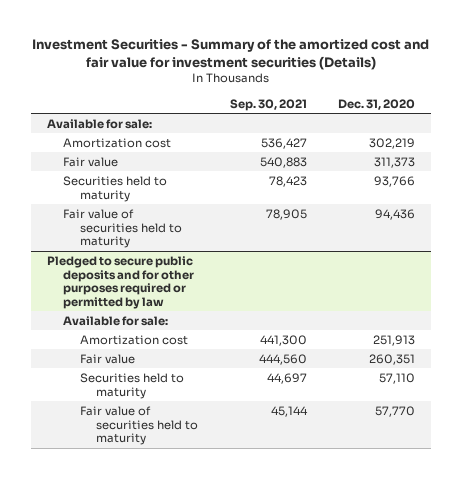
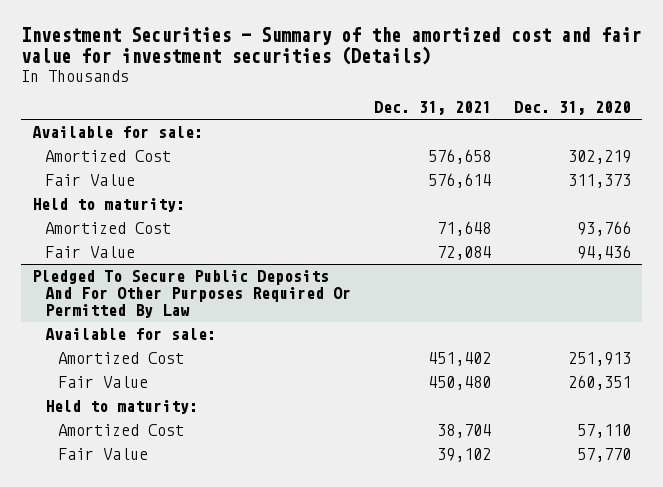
[229,98,307,111] Sep. 30, 2021 -> none
none -> [373,101,491,116] Dec. 31, 2021
[63,137,172,148] Amortization cost -> [45,150,172,163] Amortized Cost
[63,156,119,167] Fair value -> [45,174,136,187] Fair Value
none -> [32,198,186,213] Held to maturity:
[63,175,168,202] Securities held to maturity -> [45,222,172,235] Amortized Cost
[63,208,182,249] Fair value of securities held to maturity -> [45,246,136,259] Fair Value
[46,255,195,310] Pledged to secure public deposits and for other purposes required or permitted by law -> [32,270,352,319] Pledged To Secure Public Deposits And For Other Purposes Required Or Permitted By Law
[79,334,188,345] Amortization cost -> [57,352,184,365] Amortized Cost
[79,353,135,364] Fair value -> [57,376,148,389] Fair Value
none -> [45,400,199,415] Held to maturity:
[79,372,184,399] Securities held to maturity -> [57,424,184,437] Amortized Cost
[79,405,199,446] Fair value of securities held to maturity -> [57,448,148,461] Fair Value

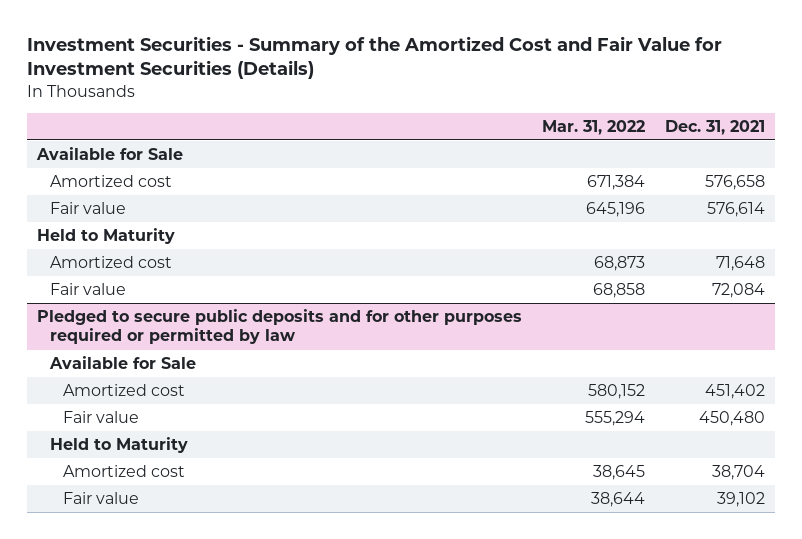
[20,27,641,66] Investment Securities - Summary of the amortized cost and fair value for investment securities (Details) -> [26,35,722,80] Investment Securities - Summary of the Amortized Cost and Fair Value for Investment Securities (Details)
[513,101,631,116] Dec. 31, 2020 -> none
none -> [541,119,645,135] Mar. 31, 2022
[32,126,204,139] Available for sale: -> [35,147,183,161] Available for Sale
[45,150,172,163] Amortized Cost -> [49,175,172,188] Amortized cost
[45,174,136,187] Fair Value -> [49,202,126,215] Fair value
[32,198,186,213] Held to maturity: -> [36,228,175,245] Held to Maturity
[45,222,172,235] Amortized Cost -> [49,256,172,269] Amortized cost
[45,246,136,259] Fair Value -> [49,283,126,296] Fair value
[32,270,352,319] Pledged To Secure Public Deposits And For Other Purposes Required Or Permitted By Law -> [36,309,522,345] Pledged to secure public deposits and for other purposes required or permitted by law
[45,328,217,341] Available for sale: -> [48,356,196,370] Available for Sale
[57,352,184,365] Amortized Cost -> [62,384,185,397] Amortized cost
[57,376,148,389] Fair Value -> [62,411,139,424] Fair value
[45,400,199,415] Held to maturity: -> [49,437,188,454] Held to Maturity
[57,424,184,437] Amortized Cost -> [62,465,185,478] Amortized cost
[57,448,148,461] Fair Value -> [62,492,139,505] Fair value

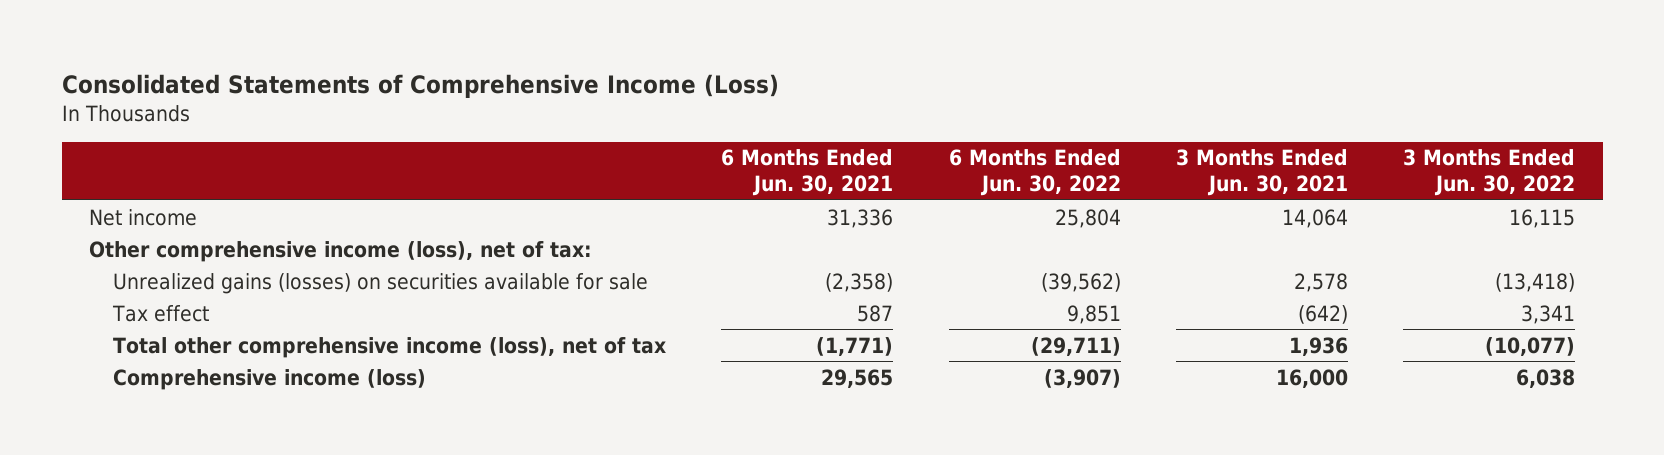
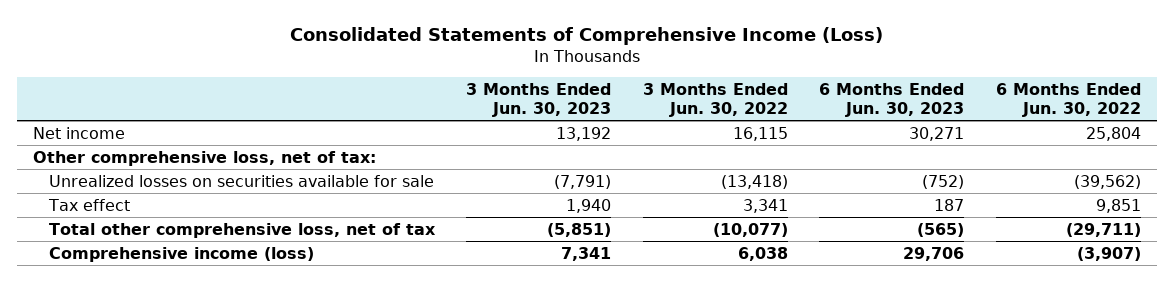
[721,149,894,197] 6 Months Ended Jun. 30, 2021 -> none
[1175,149,1348,197] 3 Months Ended Jun. 30, 2021 -> none
none -> [466,82,612,117] 3 Months Ended Jun. 30, 2023
none -> [819,82,965,117] 6 Months Ended Jun. 30, 2023
[89,240,593,262] Other comprehensive income (loss), net of tax: -> [32,150,376,166] Other comprehensive loss, net of tax:
[113,272,649,294] Unrealized gains (losses) on securities available for sale -> [48,174,434,187] Unrealized losses on securities available for sale
[113,336,667,358] Total other comprehensive income (loss), net of tax -> [48,222,436,238] Total other comprehensive loss, net of tax

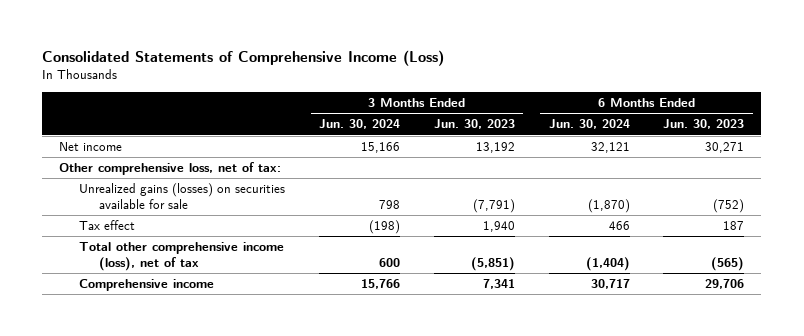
[642,82,788,117] 3 Months Ended Jun. 30, 2022 -> none
[996,82,1142,117] 6 Months Ended Jun. 30, 2022 -> none
none -> [319,119,401,130] Jun. 30, 2024
none -> [548,119,630,130] Jun. 30, 2024
[48,174,434,187] Unrealized losses on securities available for sale -> [79,183,286,209] Unrealized gains (losses) on securities available for sale
[48,222,436,238] Total other comprehensive loss, net of tax -> [79,242,285,271] Total other comprehensive income (loss), net of tax
[48,246,314,262] Comprehensive income (loss) -> [79,279,215,292] Comprehensive income

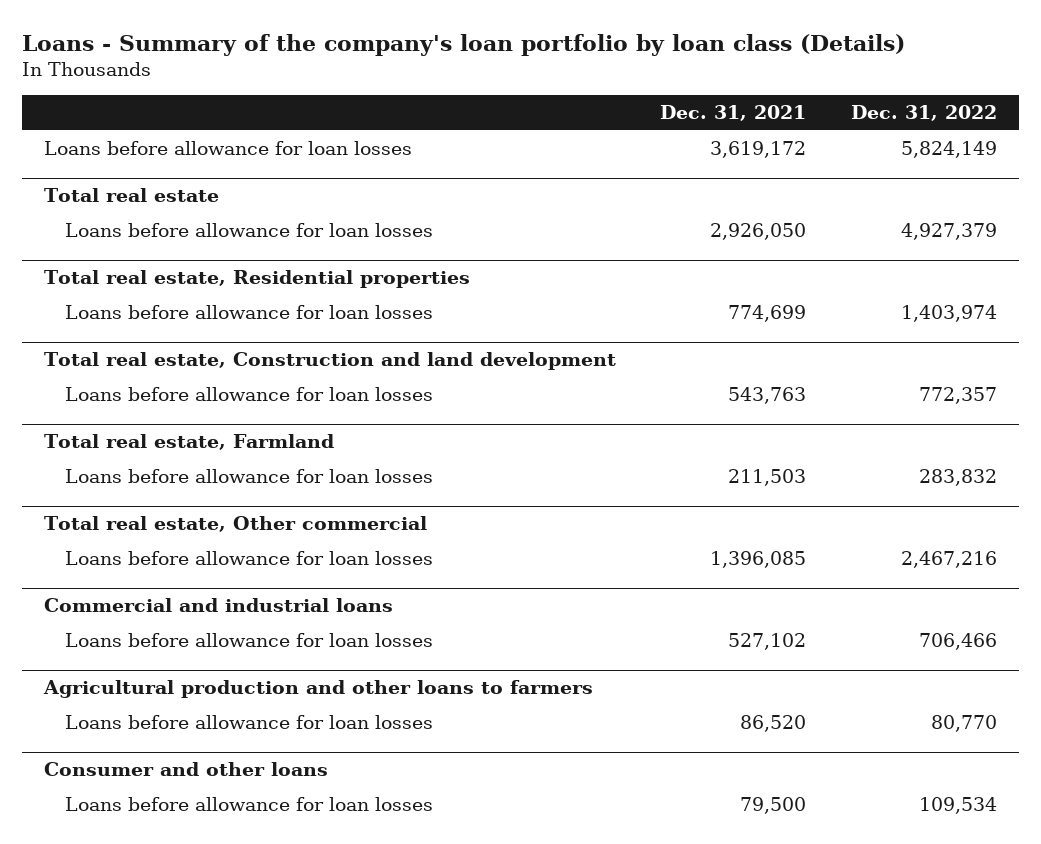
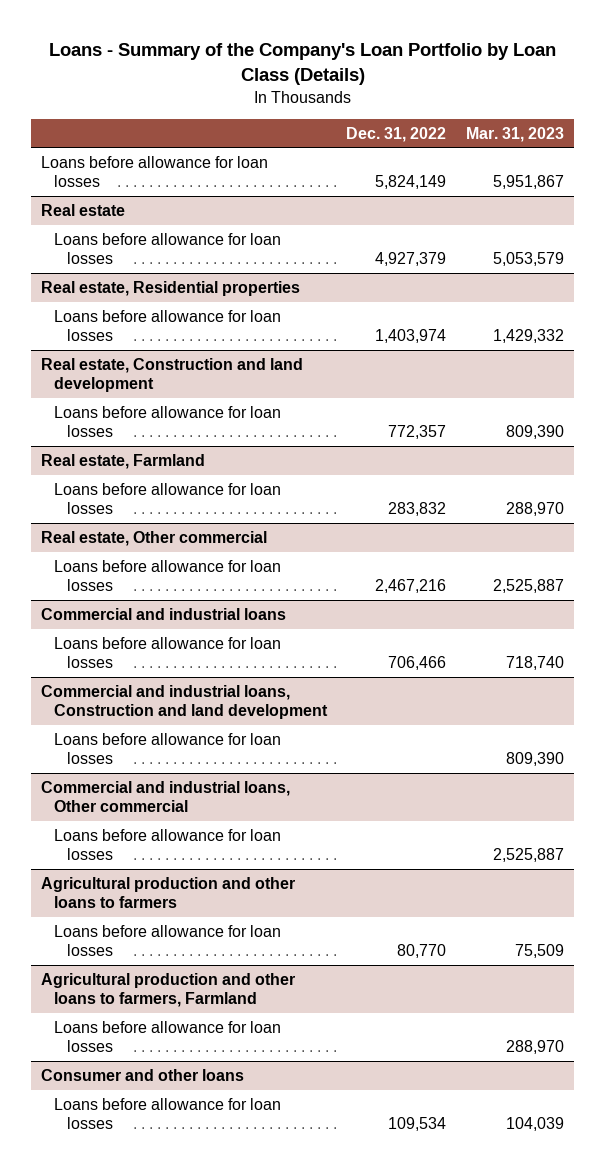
[21,33,905,56] Loans - Summary of the company's loan portfolio by loan class (Details) -> [48,43,556,85] Loans - Summary of the Company's Loan Portfolio by Loan Class (Details)
[660,105,807,122] Dec. 31, 2021 -> none
none -> [466,126,565,142] Mar. 31, 2023
[43,188,219,203] Total real estate -> [40,203,125,216] Real estate
[43,270,470,289] Total real estate, Residential properties -> [40,280,300,296] Real estate, Residential properties
[43,352,616,371] Total real estate, Construction and land development -> [40,357,303,392] Real estate, Construction and land development
[43,434,334,451] Total real estate, Farmland -> [40,453,205,469] Real estate, Farmland
[43,516,427,533] Total real estate, Other commercial -> [40,530,267,546] Real estate, Other commercial
none -> [40,684,328,719] Commercial and industrial loans, Construction and land development
none -> [53,732,281,764] Loans before allowance for loan losses
none -> [40,780,290,812] Commercial and industrial loans, Other commercial
none -> [53,828,281,860] Loans before allowance for loan losses
none -> [40,972,295,1007] Agricultural production and other loans to farmers, Farmland
none -> [53,1020,281,1052] Loans before allowance for loan losses

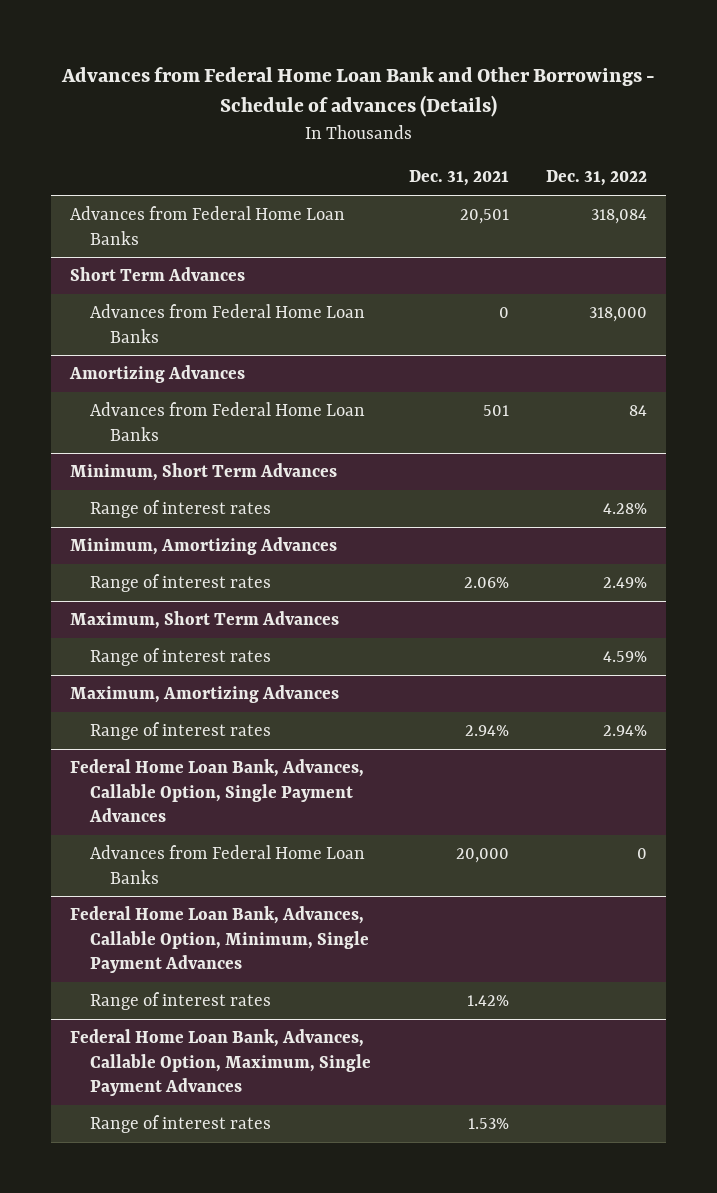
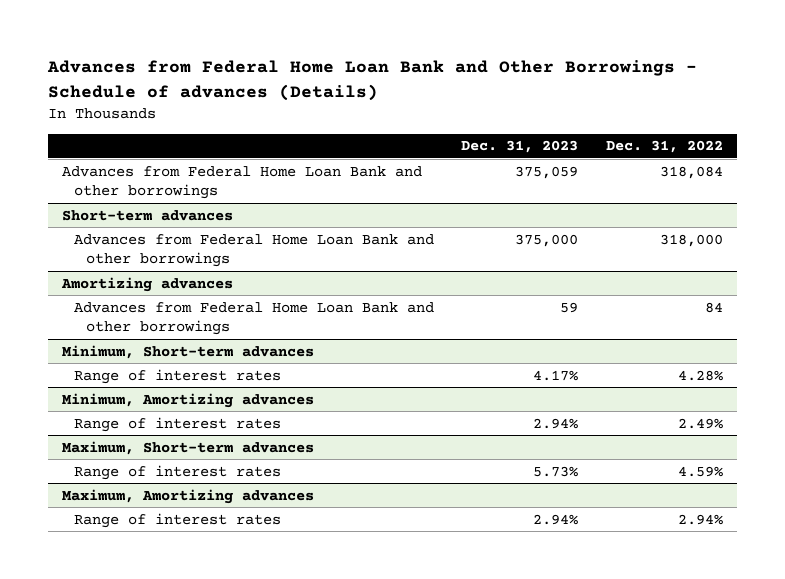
[408,170,509,187] Dec. 31, 2021 -> none
none -> [461,140,579,154] Dec. 31, 2023
[70,205,346,245] Advances from Federal Home Loan Banks -> [61,165,422,200] Advances from Federal Home Loan Bank and other borrowings
[70,266,246,281] Short Term Advances -> [61,209,233,221] Short-term advances
[90,303,366,343] Advances from Federal Home Loan Banks -> [73,233,434,268] Advances from Federal Home Loan Bank and other borrowings
[69,364,246,383] Amortizing Advances -> [60,276,233,292] Amortizing advances
[90,401,366,441] Advances from Federal Home Loan Banks -> [73,301,434,336] Advances from Federal Home Loan Bank and other borrowings
[70,462,338,481] Minimum, Short Term Advances -> [61,344,314,359] Minimum, Short-term advances
[70,536,338,555] Minimum, Amortizing Advances -> [61,392,314,408] Minimum, Amortizing advances
[70,610,340,629] Maximum, Short Term Advances -> [61,440,314,455] Maximum, Short-term advances
[70,684,340,703] Maximum, Amortizing Advances -> [61,488,314,504] Maximum, Amortizing advances
[70,758,365,823] Federal Home Loan Bank, Advances, Callable Option, Single Payment Advances -> none
[90,844,366,884] Advances from Federal Home Loan Banks -> none
[70,905,370,974] Federal Home Loan Bank, Advances, Callable Option, Minimum, Single Payment Advances -> none
[90,991,272,1010] Range of interest rates -> none
[70,1028,372,1097] Federal Home Loan Bank, Advances, Callable Option, Maximum, Single Payment Advances -> none
[90,1114,272,1133] Range of interest rates -> none

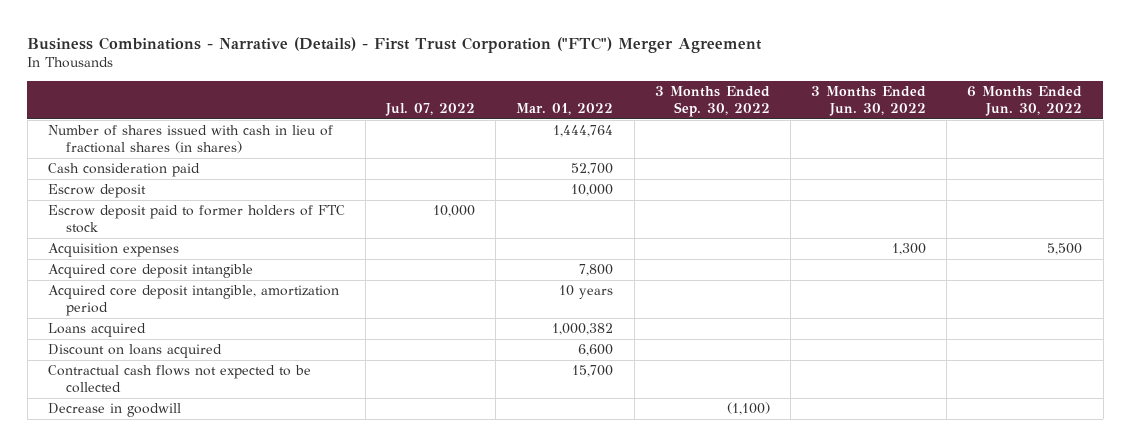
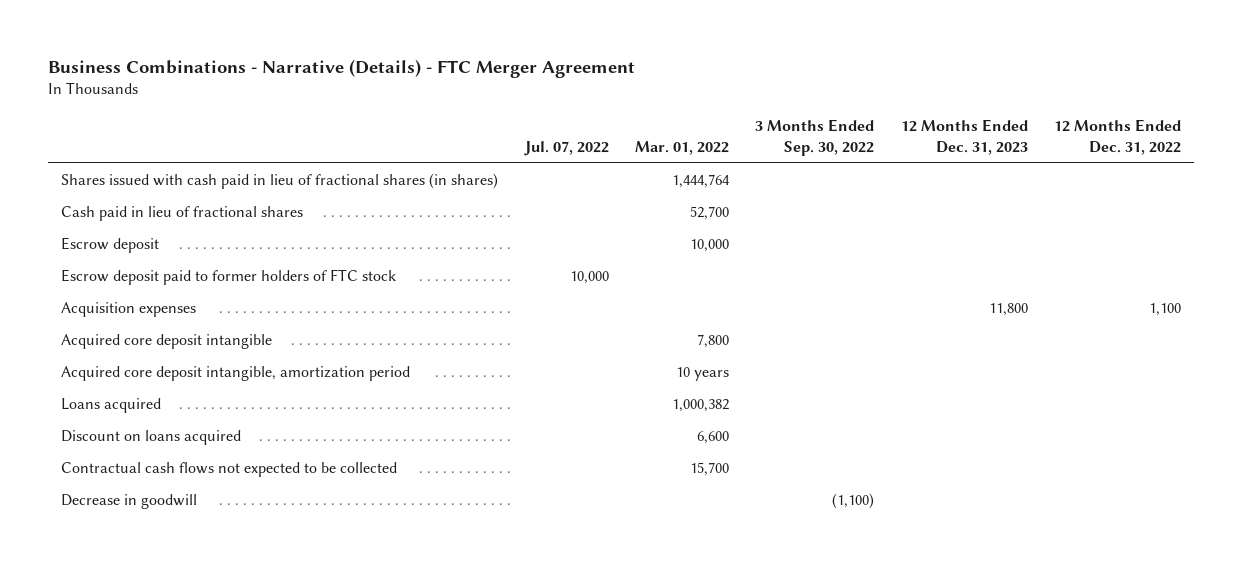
[27,36,763,53] Business Combinations - Narrative (Details) - First Trust Corporation ("FTC") Merger Agreement -> [47,58,635,78] Business Combinations - Narrative (Details) - FTC Merger Agreement
[811,86,927,116] 3 Months Ended Jun. 30, 2022 -> none
[967,86,1083,116] 6 Months Ended Jun. 30, 2022 -> none
none -> [900,119,1028,155] 12 Months Ended Dec. 31, 2023
none -> [1054,119,1182,155] 12 Months Ended Dec. 31, 2022
[47,125,333,153] Number of shares issued with cash in lieu of fractional shares (in shares) -> [61,173,499,190] Shares issued with cash paid in lieu of fractional shares (in shares)
[47,163,200,178] Cash consideration paid -> [61,206,304,222] Cash paid in lieu of fractional shares

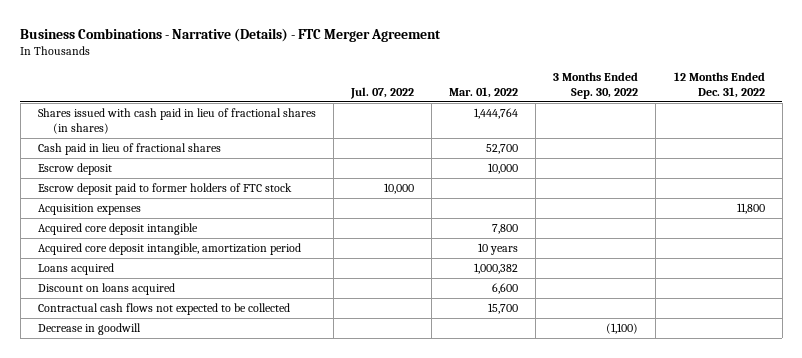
[900,119,1028,155] 12 Months Ended Dec. 31, 2023 -> none
[1149,303,1182,317] 1,100 -> [736,202,765,214] 11,800

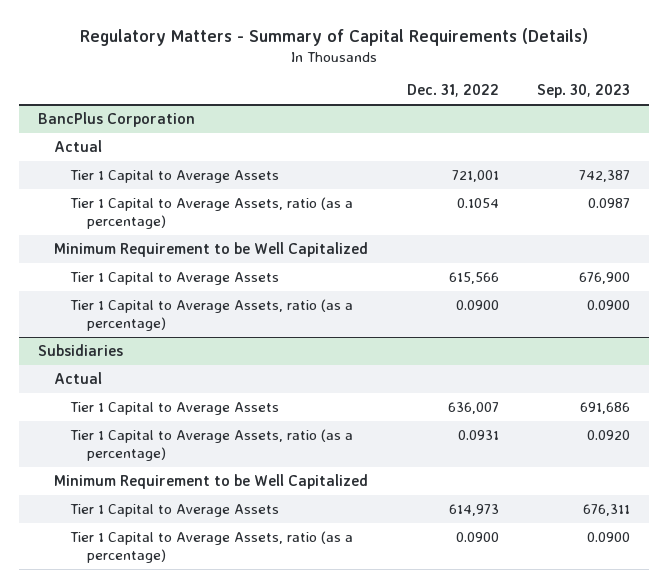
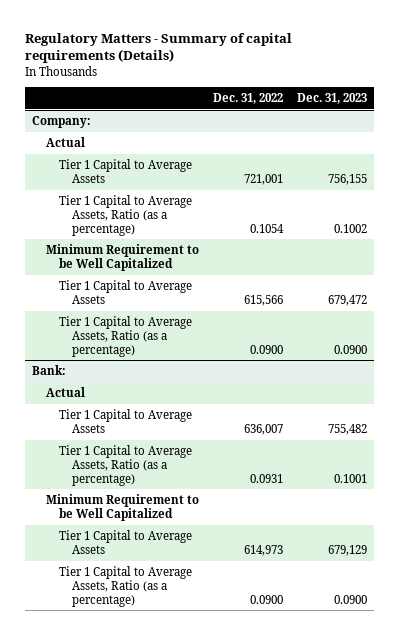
[80,27,589,46] Regulatory Matters - Summary of Capital Requirements (Details) -> [25,32,293,64] Regulatory Matters - Summary of capital requirements (Details)
[537,84,631,99] Sep. 30, 2023 -> none
none -> [296,93,367,105] Dec. 31, 2023
[37,111,195,127] BancPlus Corporation -> [32,116,92,129] Company:
[70,196,354,230] Tier 1 Capital to Average Assets, ratio (as a percentage) -> [58,195,192,236] Tier 1 Capital to Average Assets, Ratio (as a percentage)
[70,298,354,332] Tier 1 Capital to Average Assets, ratio (as a percentage) -> [58,316,192,357] Tier 1 Capital to Average Assets, Ratio (as a percentage)
[37,343,123,356] Subsidiaries -> [32,365,67,376] Bank:
[70,428,354,462] Tier 1 Capital to Average Assets, ratio (as a percentage) -> [58,445,192,486] Tier 1 Capital to Average Assets, Ratio (as a percentage)
[70,530,354,564] Tier 1 Capital to Average Assets, ratio (as a percentage) -> [58,566,192,607] Tier 1 Capital to Average Assets, Ratio (as a percentage)

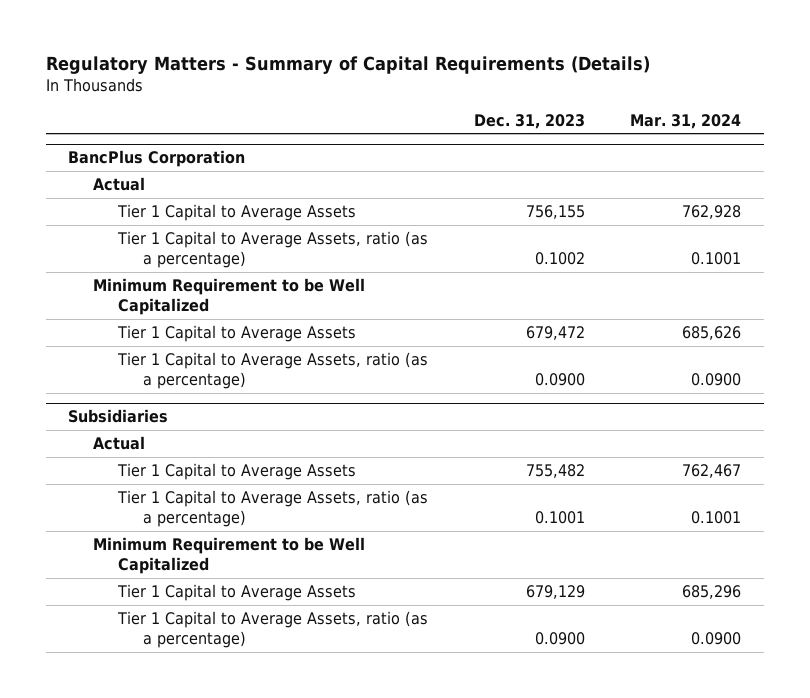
[25,32,293,64] Regulatory Matters - Summary of capital requirements (Details) -> [45,55,650,74] Regulatory Matters - Summary of Capital Requirements (Details)
[212,93,283,105] Dec. 31, 2022 -> none
none -> [630,113,742,129] Mar. 31, 2024
[32,116,92,129] Company: -> [68,150,246,168] BancPlus Corporation
[58,195,192,236] Tier 1 Capital to Average Assets, Ratio (as a percentage) -> [117,231,429,269] Tier 1 Capital to Average Assets, ratio (as a percentage)
[58,316,192,357] Tier 1 Capital to Average Assets, Ratio (as a percentage) -> [117,352,429,390] Tier 1 Capital to Average Assets, ratio (as a percentage)
[32,365,67,376] Bank: -> [68,409,169,424] Subsidiaries
[58,445,192,486] Tier 1 Capital to Average Assets, Ratio (as a percentage) -> [117,490,429,528] Tier 1 Capital to Average Assets, ratio (as a percentage)
[58,566,192,607] Tier 1 Capital to Average Assets, Ratio (as a percentage) -> [117,611,429,649] Tier 1 Capital to Average Assets, ratio (as a percentage)

